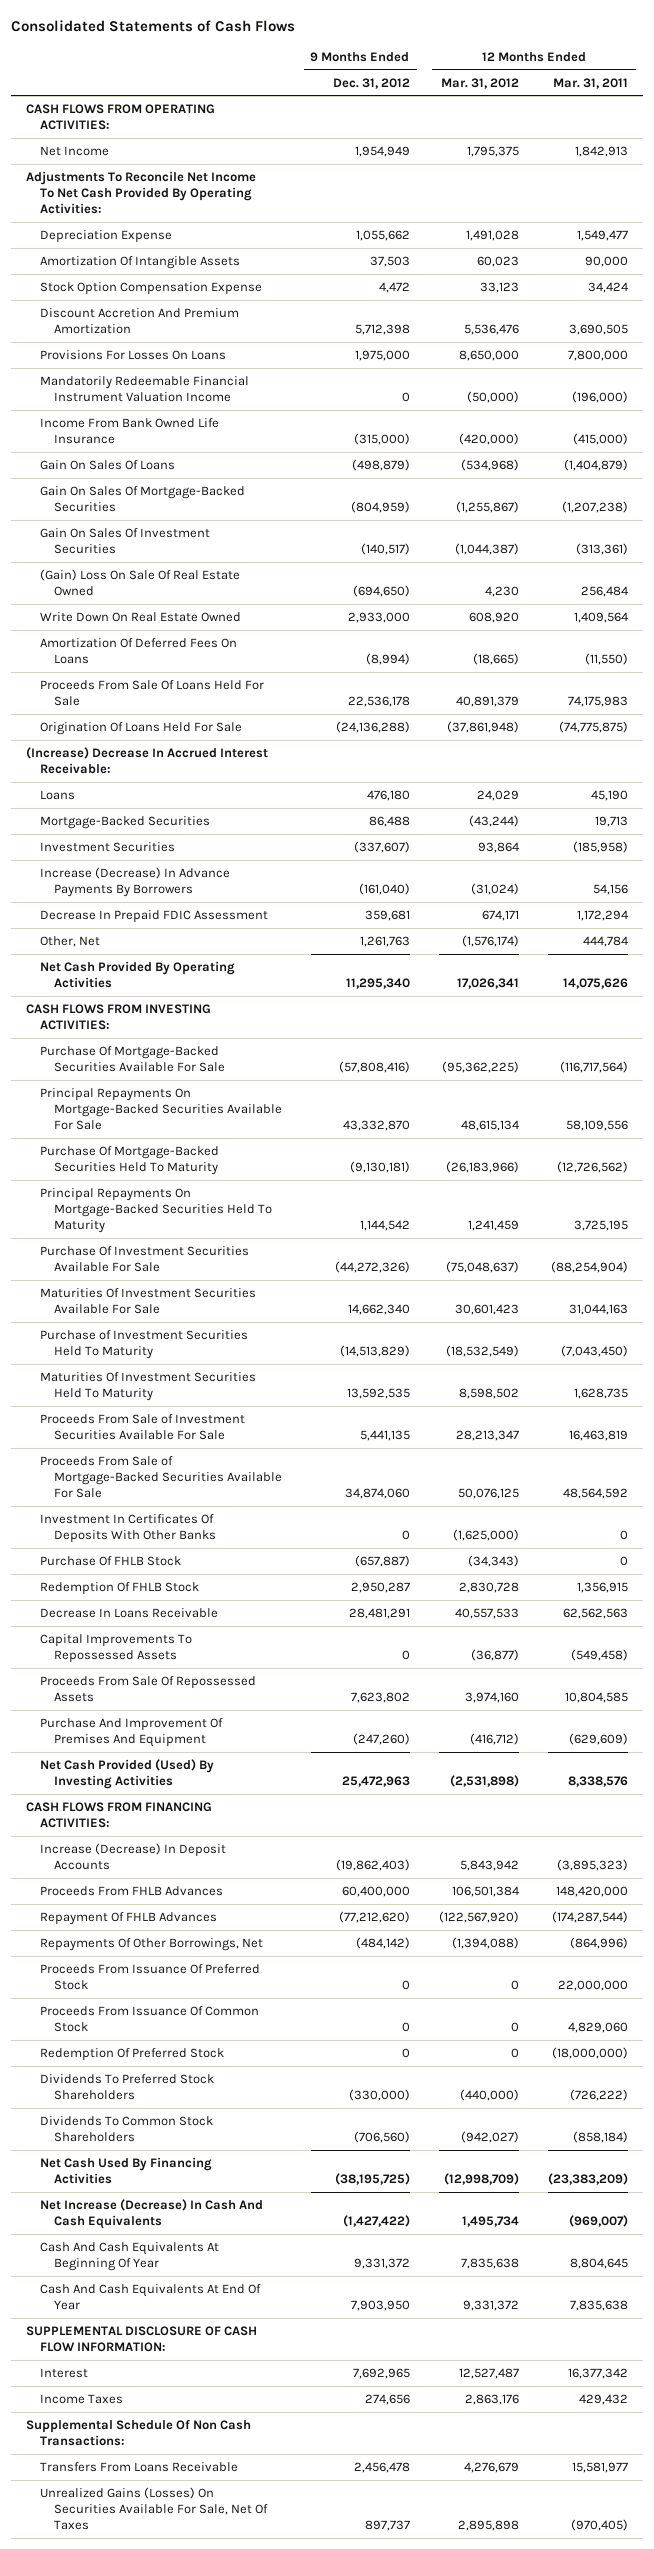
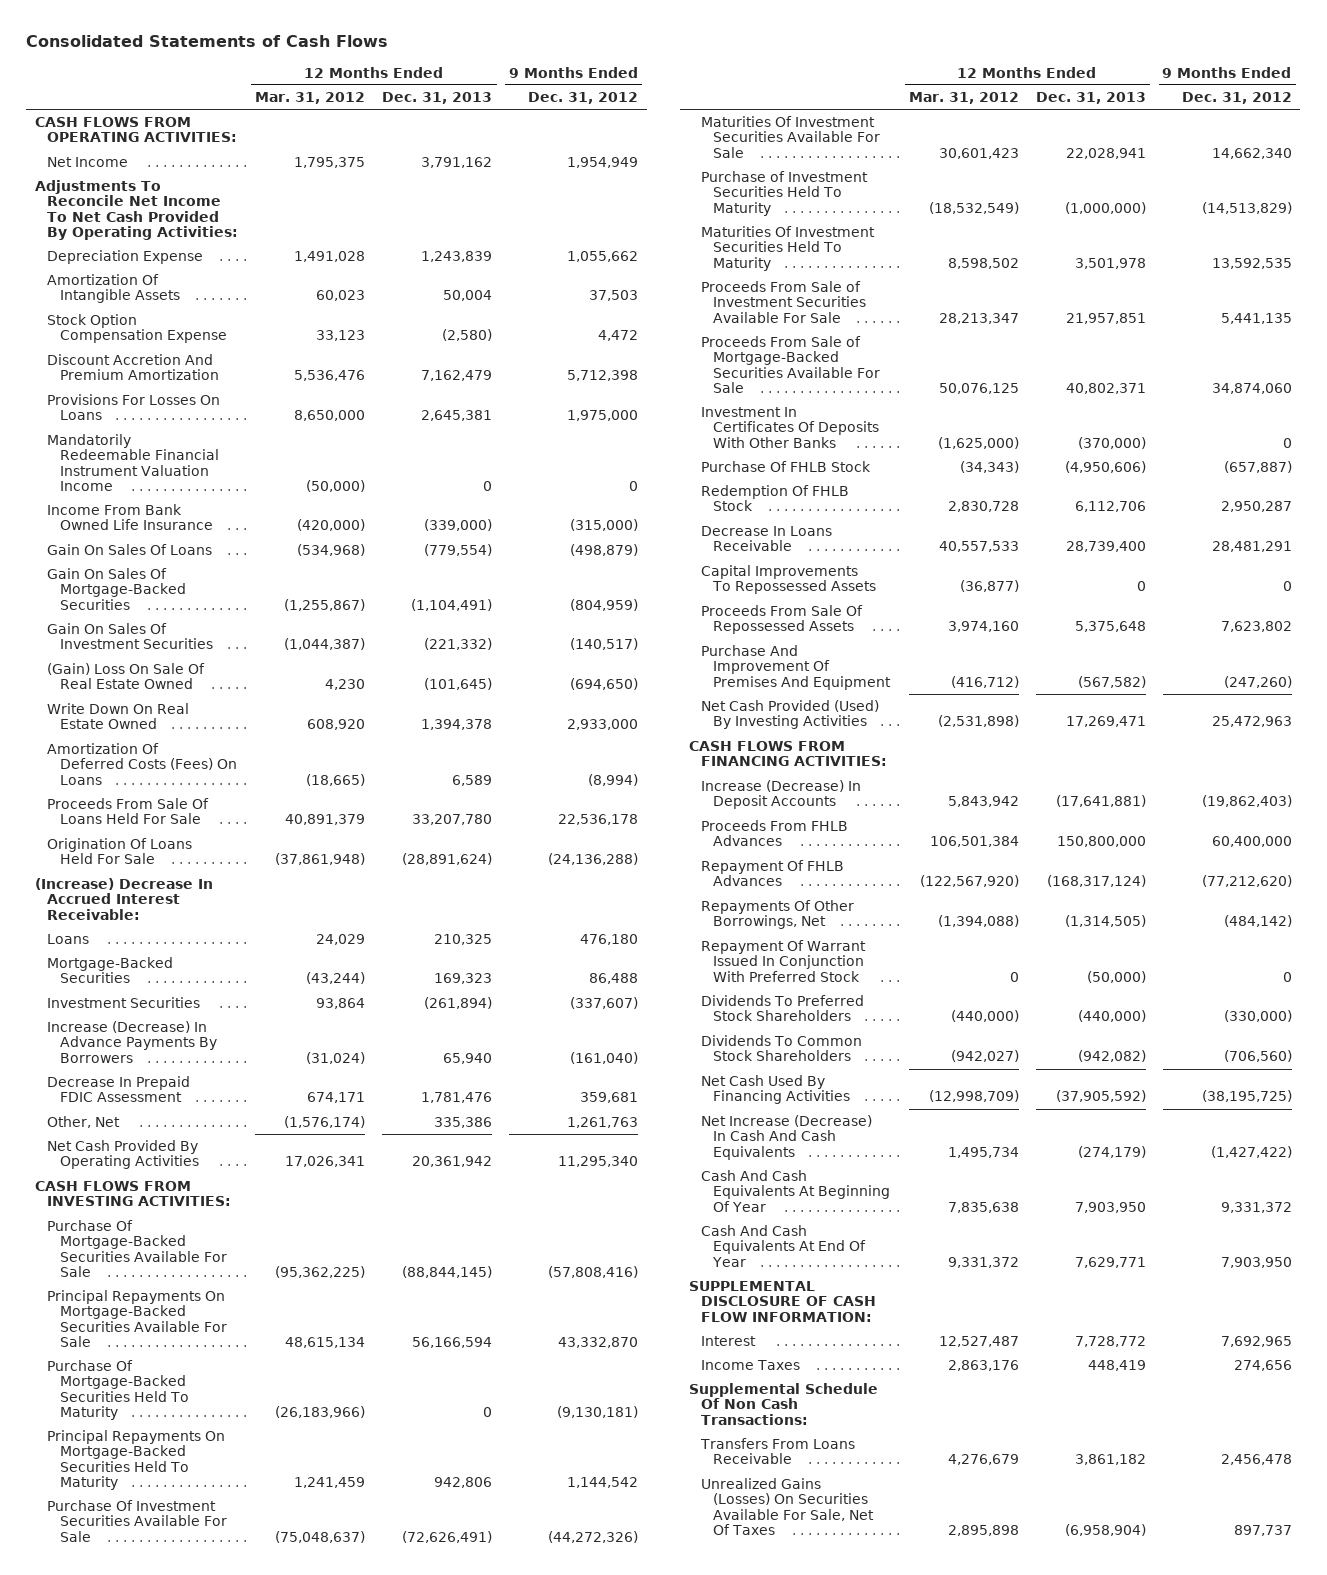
[553,77,629,89] Mar. 31, 2011 -> none
none -> [382,91,493,104] Dec. 31, 2013
[39,637,237,664] Amortization Of Deferred Fees On Loans -> [47,743,237,785] Amortization Of Deferred Costs (Fees) On Loans
[39,1963,260,1990] Proceeds From Issuance Of Preferred Stock -> none
[39,2005,259,2032] Proceeds From Issuance Of Common Stock -> none
[39,2047,224,2061] Redemption Of Preferred Stock -> [700,940,866,982] Repayment Of Warrant Issued In Conjunction With Preferred Stock

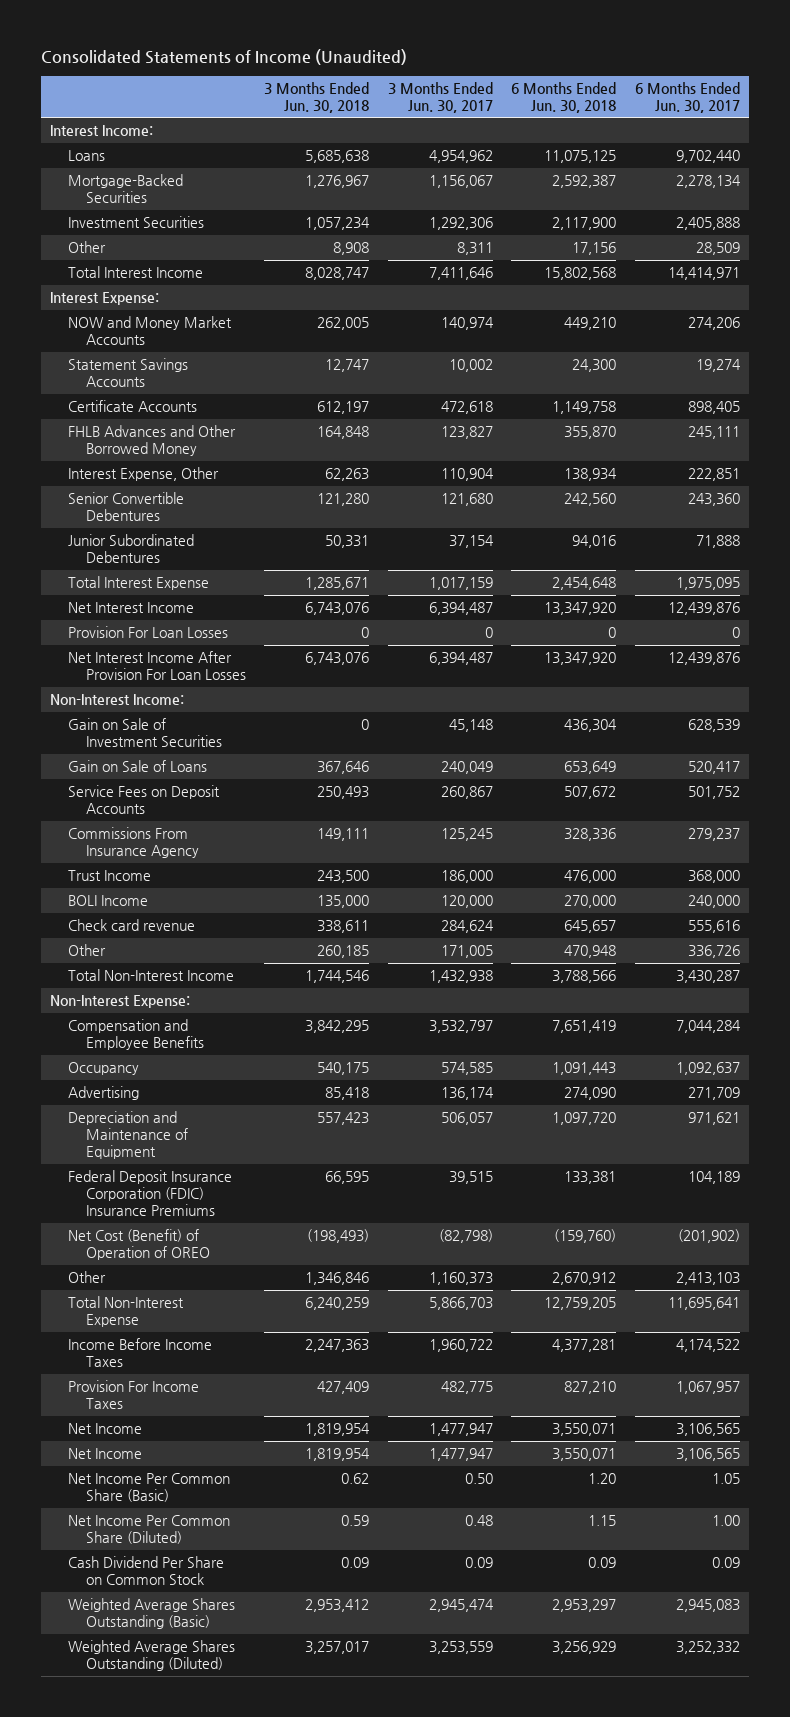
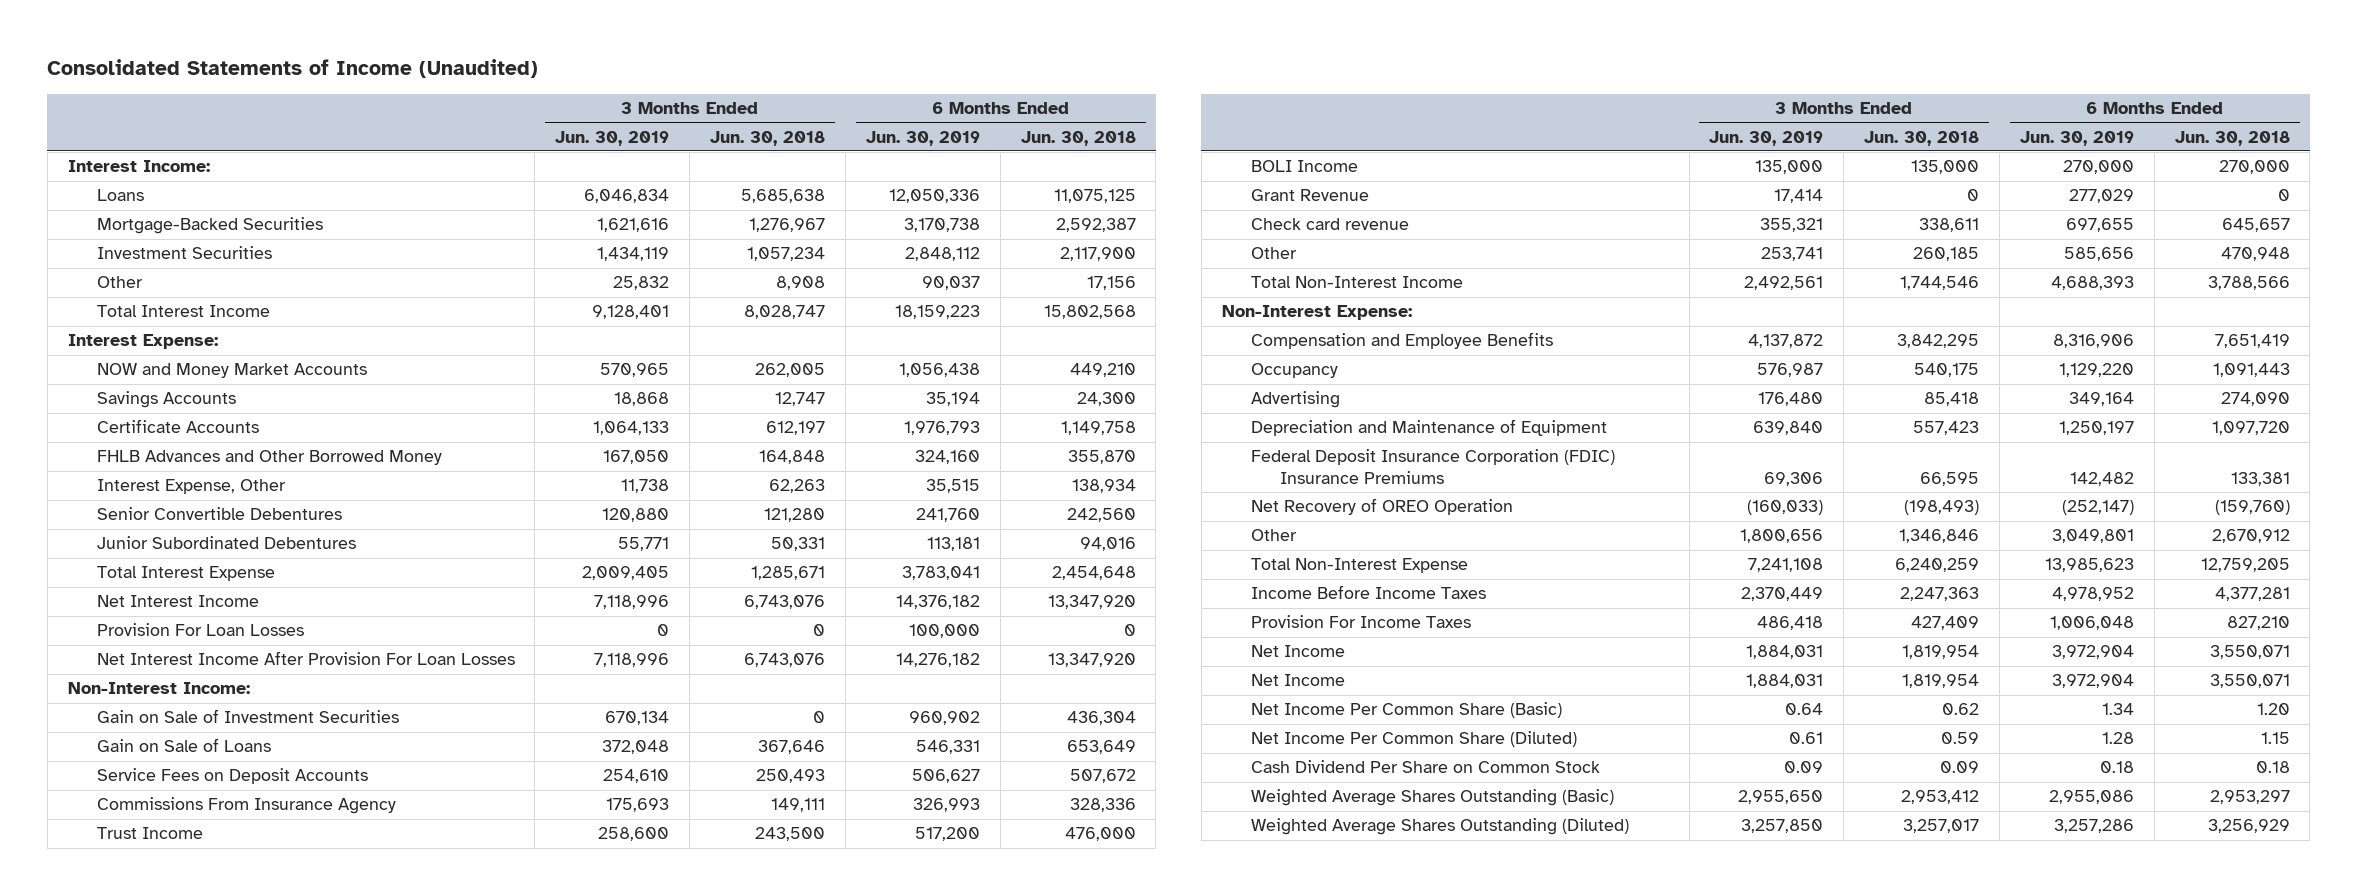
[387,81,493,113] 3 Months Ended Jun. 30, 2017 -> none
[634,81,740,113] 6 Months Ended Jun. 30, 2017 -> none
none -> [555,130,670,146] Jun. 30, 2019
none -> [865,130,980,146] Jun. 30, 2019
[68,357,189,388] Statement Savings Accounts -> [96,391,236,409] Savings Accounts
none -> [1250,189,1369,202] Grant Revenue
[68,1228,210,1261] Net Cost (Benefit) of Operation of OREO -> [1250,498,1513,516] Net Recovery of OREO Operation
[588,1556,617,1568] 0.09 -> [2255,761,2290,774] 0.18

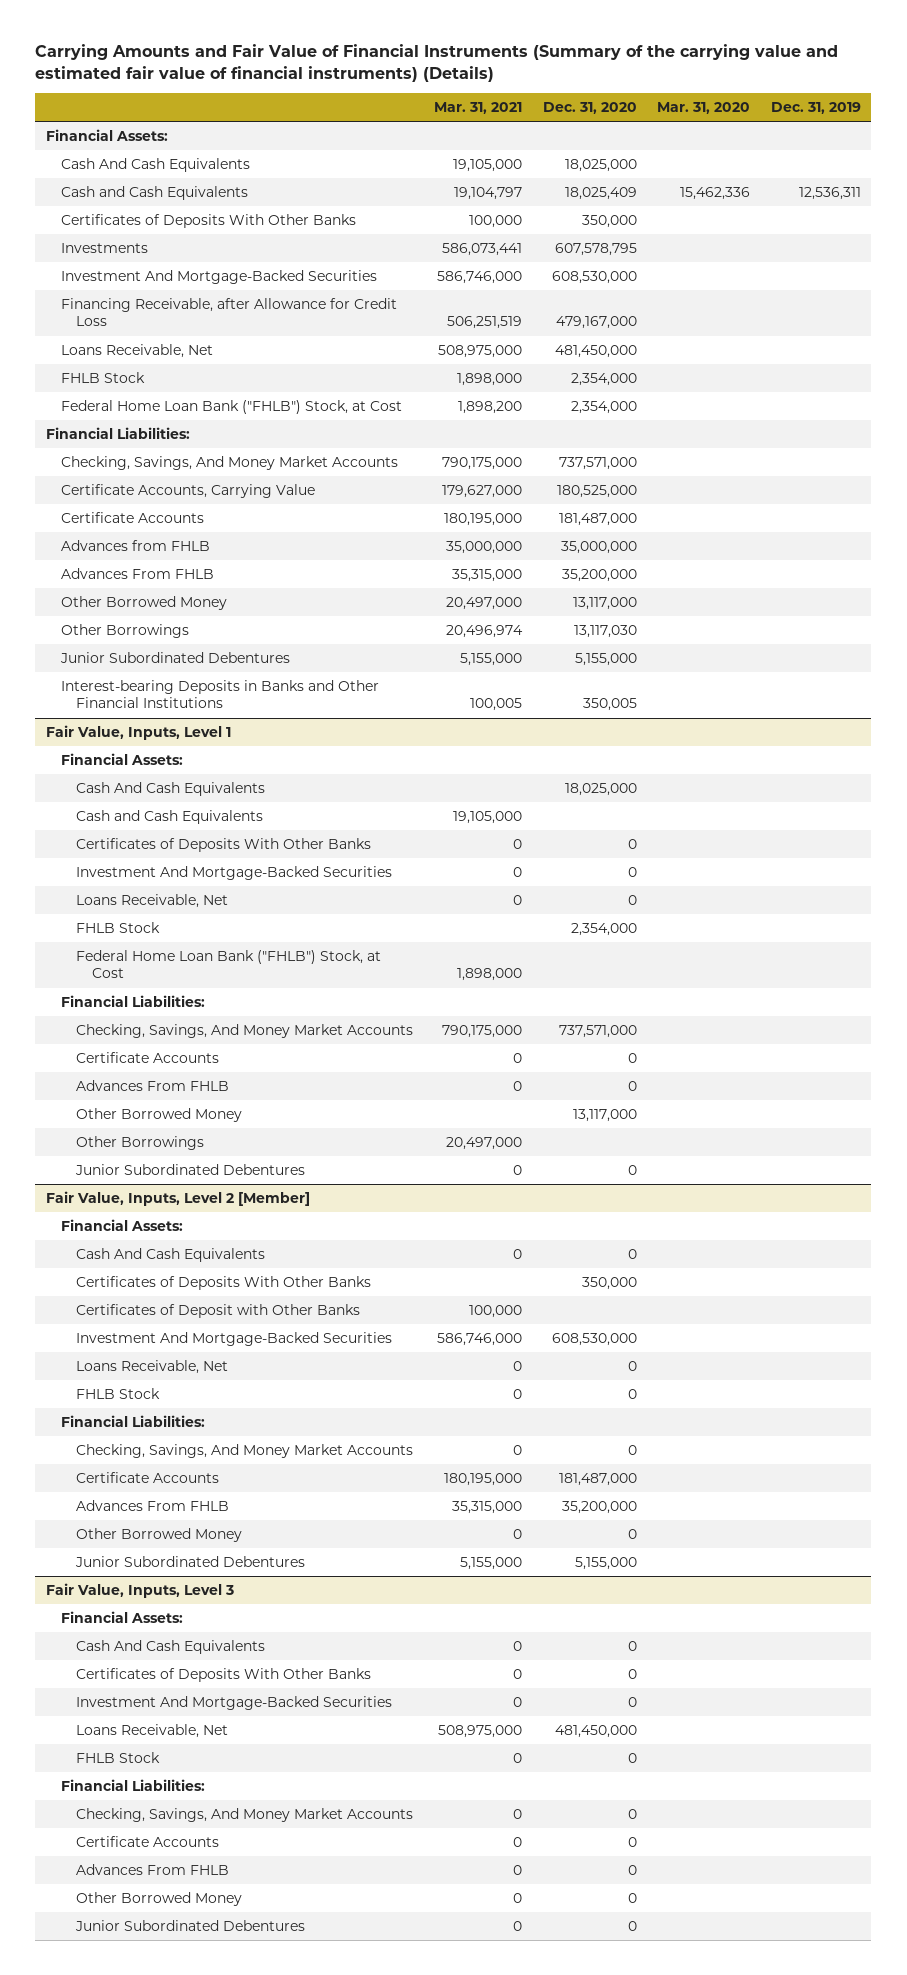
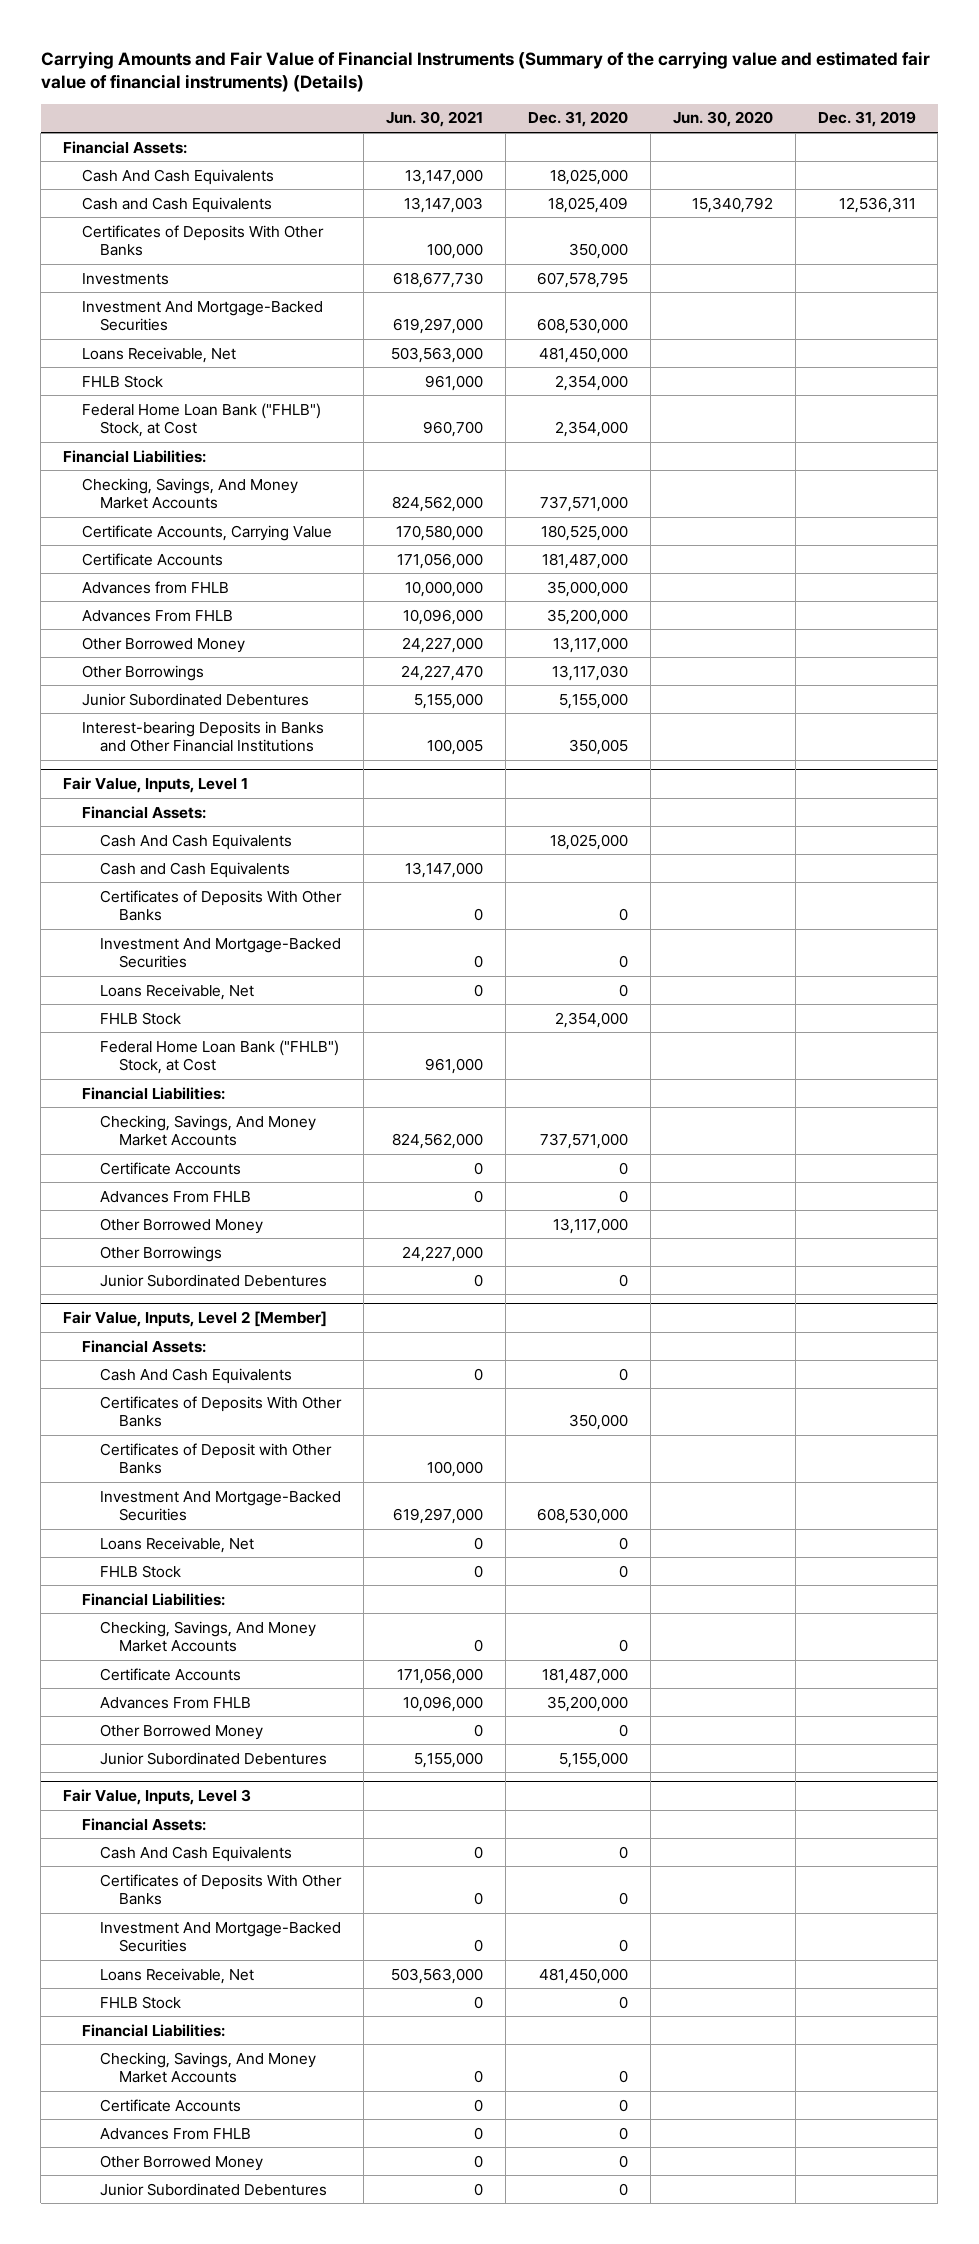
[433,101,522,114] Mar. 31, 2021 -> none
[657,101,751,114] Mar. 31, 2020 -> none
none -> [386,111,484,128] Jun. 30, 2021
none -> [672,111,773,128] Jun. 30, 2020
[61,298,398,327] Financing Receivable, after Allowance for Credit Loss -> none

